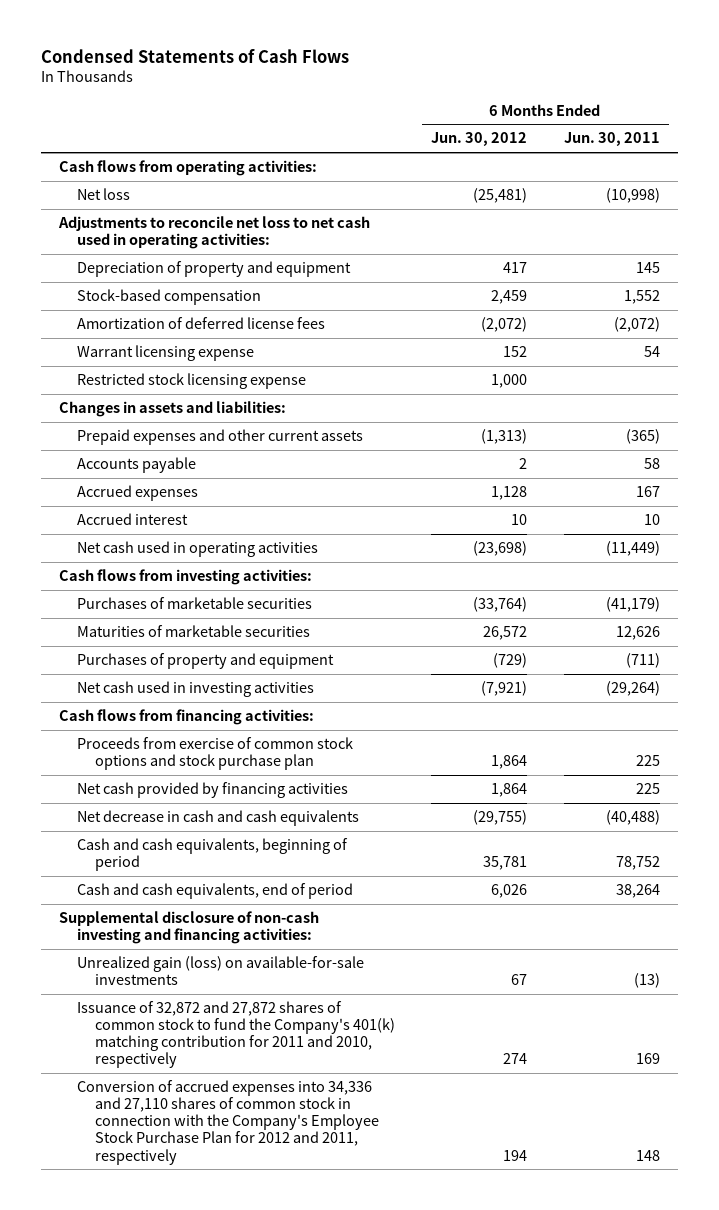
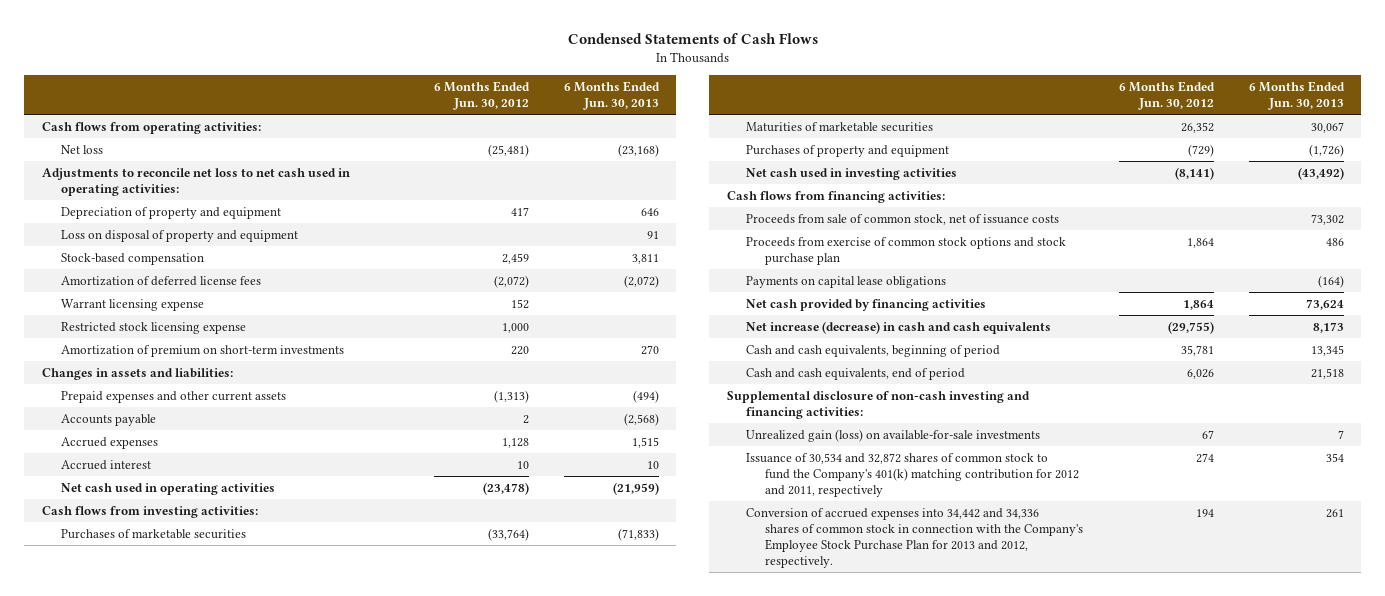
[563,132,660,147] Jun. 30, 2011 -> none
none -> [563,80,660,110] 6 Months Ended Jun. 30, 2013
none -> [61,229,299,242] Loss on disposal of property and equipment
none -> [61,344,345,357] Amortization of premium on short-term investments
[473,541,528,557] (23,698) -> [482,481,529,495] (23,478)
[483,626,528,641] 26,572 -> [1180,121,1214,133] 26,352
[481,681,528,697] (7,921) -> [1174,166,1214,180] (8,141)
none -> [745,213,1059,225] Proceeds from sale of common stock, net of issuance costs
none -> [745,275,946,288] Payments on capital lease obligations
[76,810,359,827] Net decrease in cash and cash equivalents -> [745,320,1051,334] Net increase (decrease) in cash and cash equivalents
[76,1001,395,1069] Issuance of 32,872 and 27,872 shares of common stock to fund the Company's 401(k) matching contribution for 2011 and 2010, respectively -> [745,452,1080,497] Issuance of 30,534 and 32,872 shares of common stock to fund the Company's 401(k) matching contribution for 2012 and 2011, respectively
[76,1080,379,1165] Conversion of accrued expenses into 34,336 and 27,110 shares of common stock in connection with the Company's Employee Stock Purchase Plan for 2012 and 2011, respectively -> [745,507,1084,569] Conversion of accrued expenses into 34,442 and 34,336 shares of common stock in connection with the Company's Employee Stock Purchase Plan for 2013 and 2012, respectively.

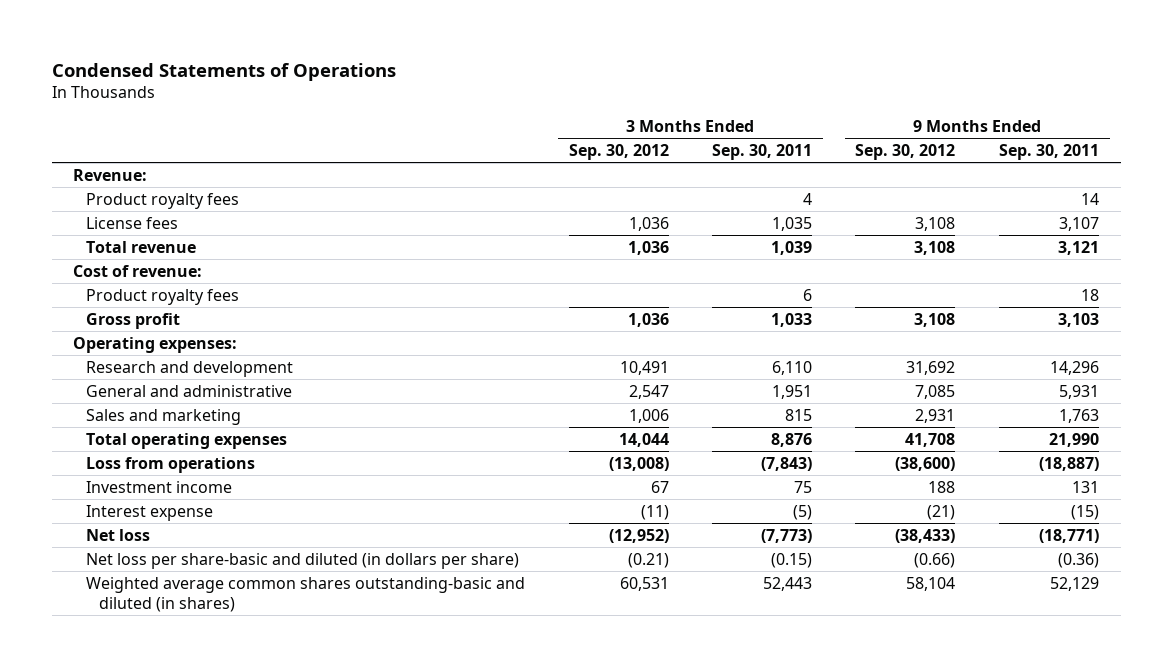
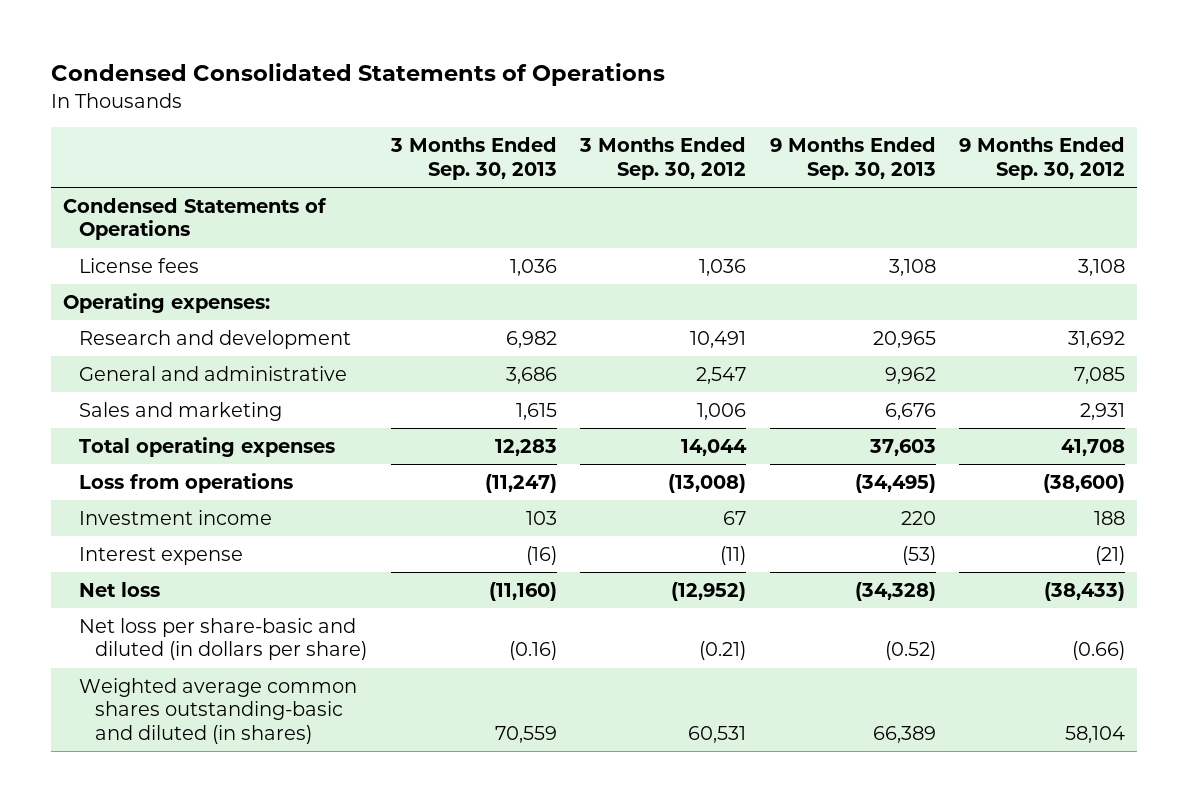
[51,62,396,81] Condensed Statements of Operations -> [51,63,666,87] Condensed Consolidated Statements of Operations
[712,144,813,161] Sep. 30, 2011 -> none
[998,144,1099,161] Sep. 30, 2011 -> none
none -> [389,137,557,180] 3 Months Ended Sep. 30, 2013
none -> [769,137,936,180] 9 Months Ended Sep. 30, 2013
[73,168,148,181] Revenue: -> none
[86,192,240,209] Product royalty fees -> none
none -> [62,198,327,241] Condensed Statements of Operations
[86,240,197,253] Total revenue -> none
[73,264,203,277] Cost of revenue: -> none
[86,288,240,305] Product royalty fees -> none
[86,312,181,329] Gross profit -> none

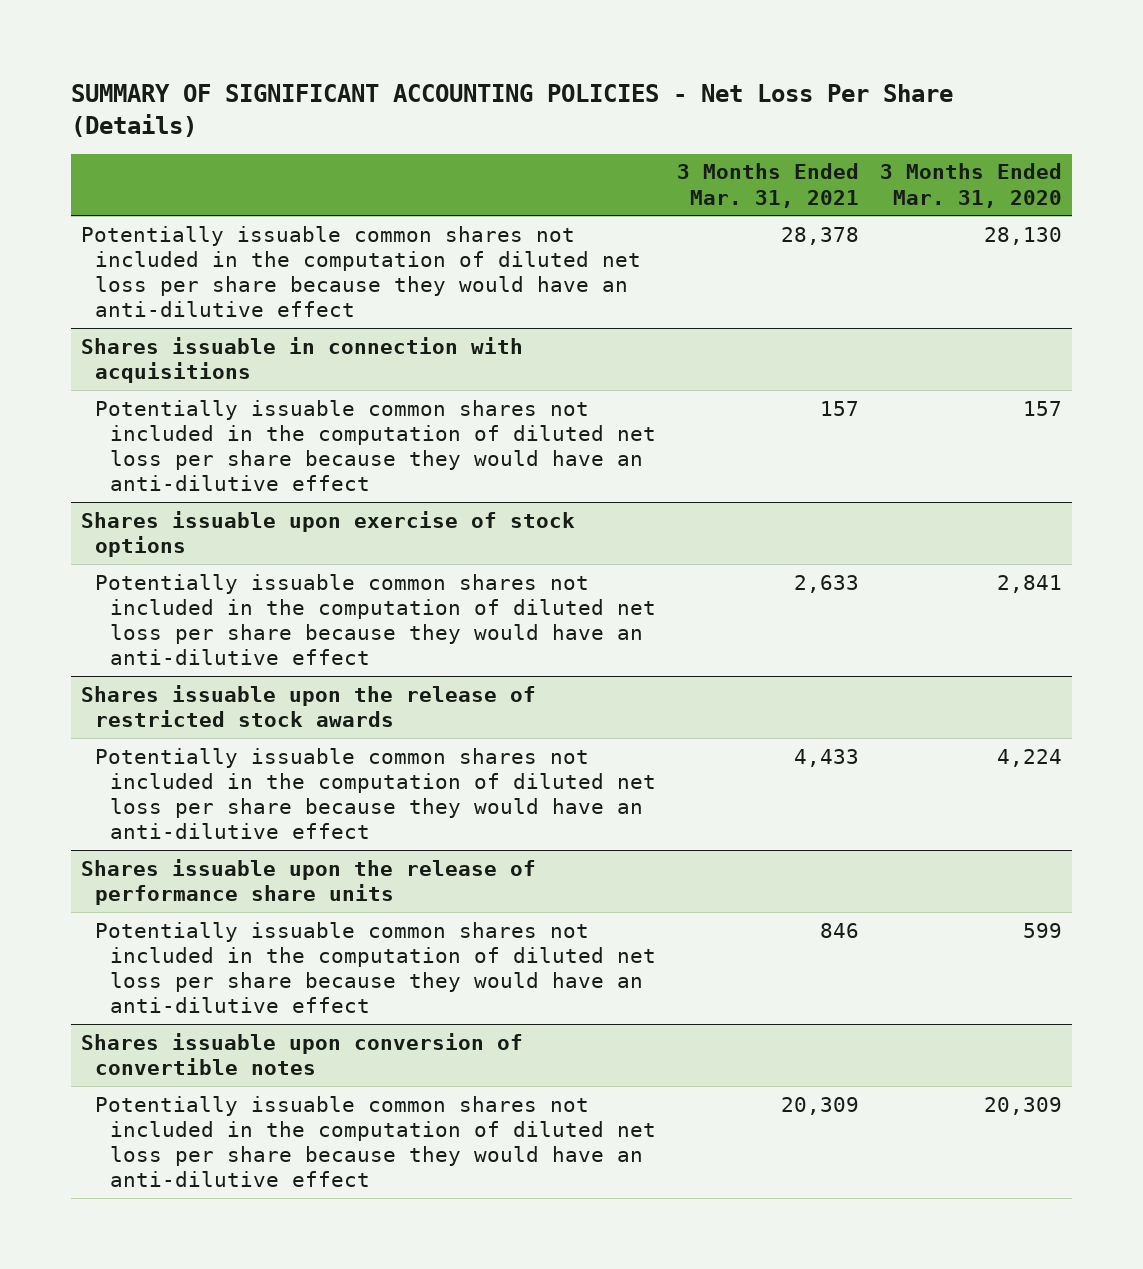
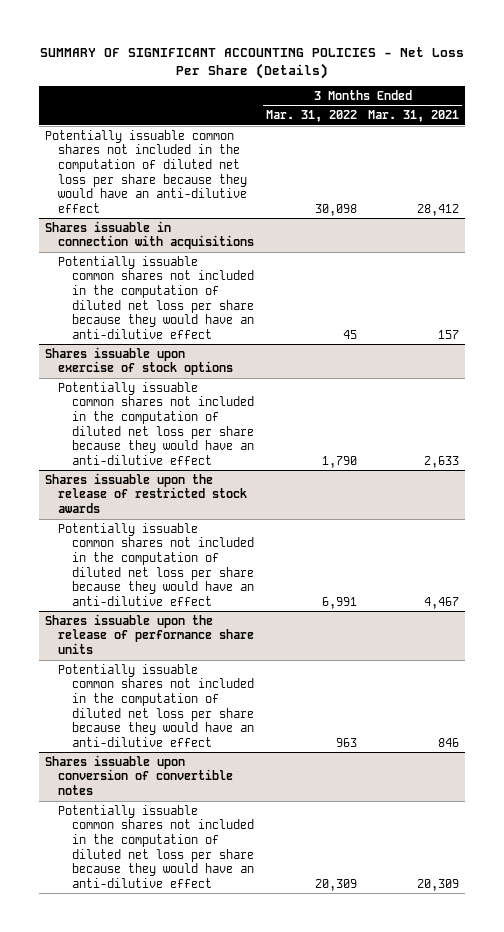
[879,163,1062,208] 3 Months Ended Mar. 31, 2020 -> none
none -> [265,110,357,123] Mar. 31, 2022
[780,226,859,245] 28,378 -> [417,203,460,216] 28,412
[793,748,859,767] 4,433 -> [424,596,460,609] 4,467

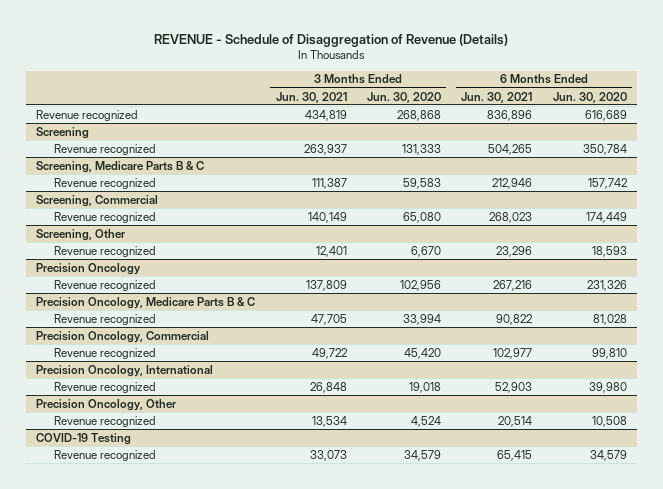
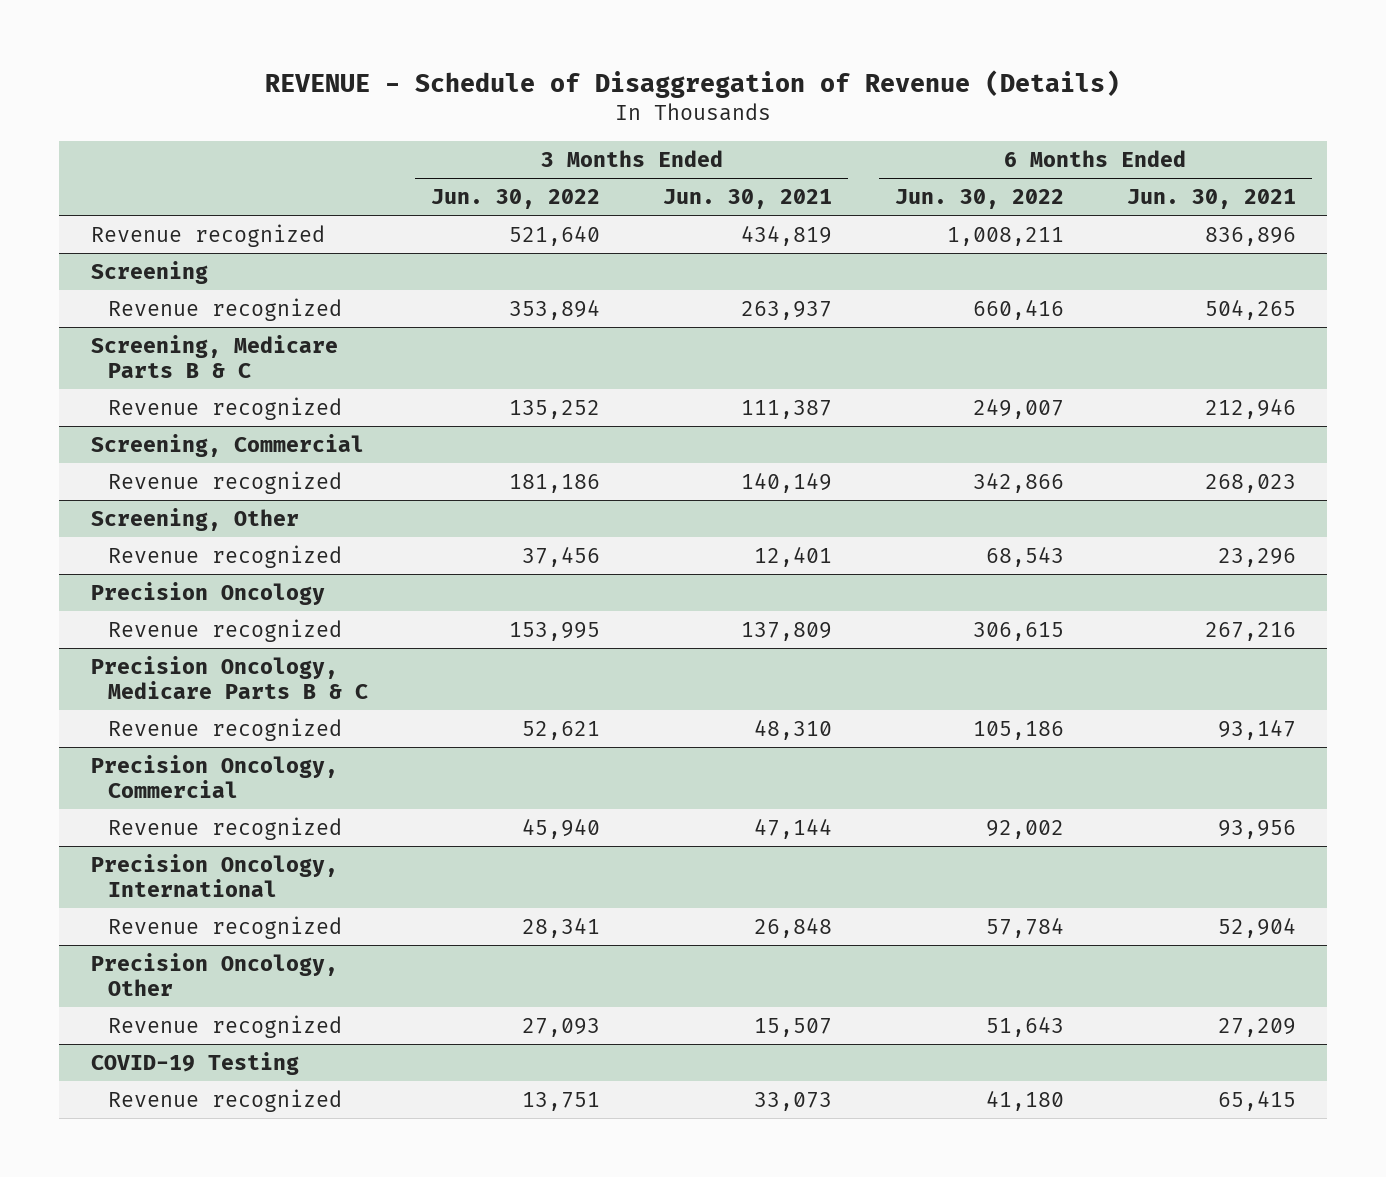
[366,91,441,103] Jun. 30, 2020 -> none
[552,91,627,103] Jun. 30, 2020 -> none
none -> [431,189,601,210] Jun. 30, 2022
none -> [894,189,1064,210] Jun. 30, 2022
[310,313,347,325] 47,705 -> [754,718,833,740] 48,310
[496,313,533,325] 90,822 -> [1217,718,1296,740] 93,147
[311,347,347,359] 49,722 -> [754,817,833,839] 47,144
[493,347,533,359] 102,977 -> [1217,819,1296,839] 93,956
[495,381,533,393] 52,903 -> [1217,916,1296,938] 52,904
[311,415,347,427] 13,534 -> [754,1017,833,1037] 15,507
[498,415,533,427] 20,514 -> [1217,1017,1296,1037] 27,209

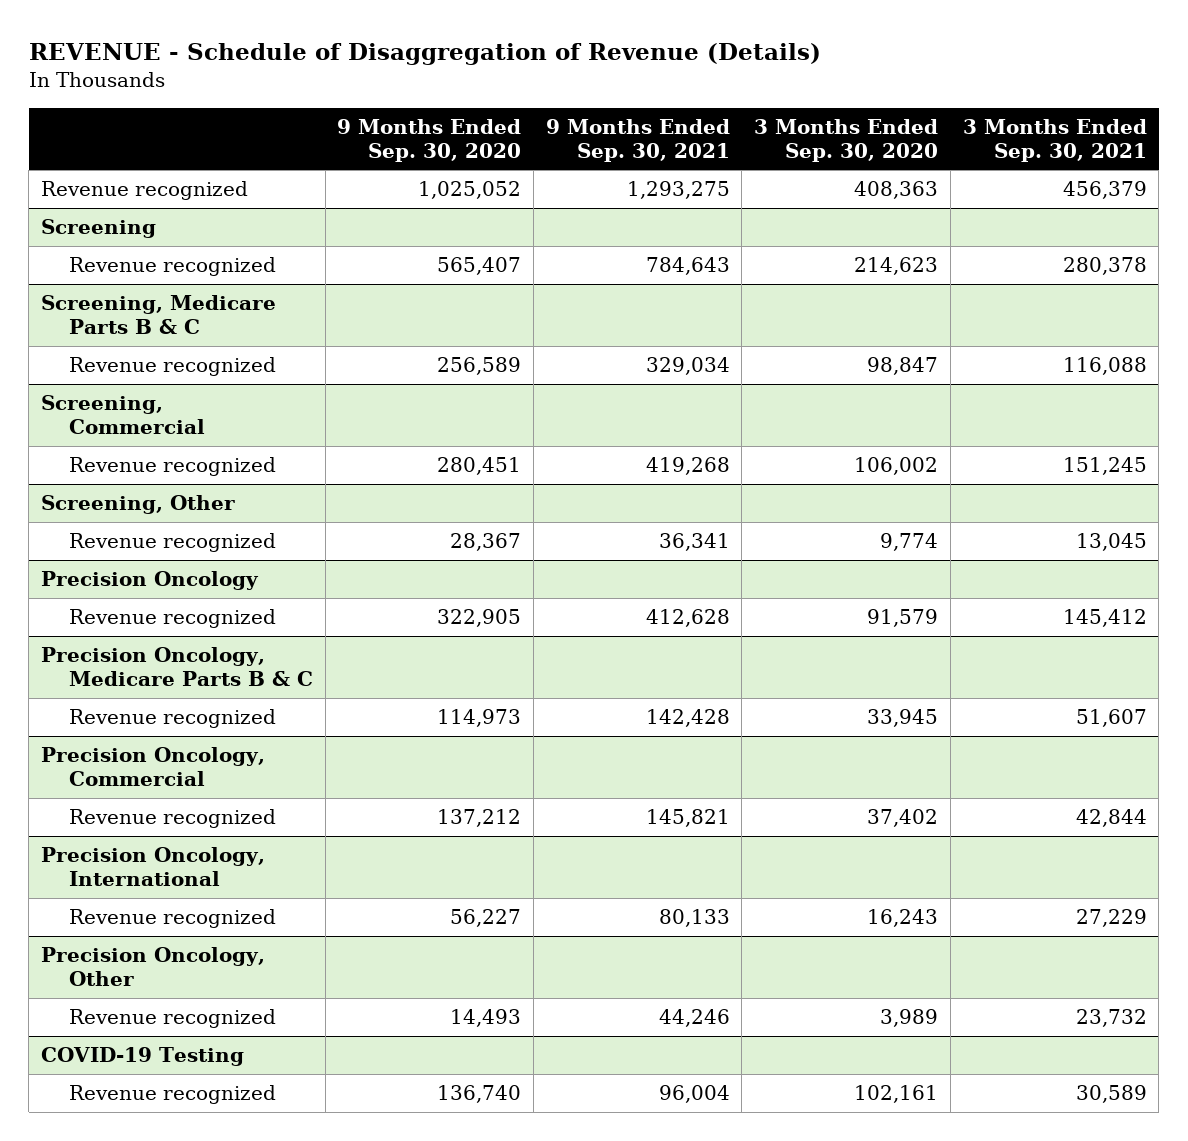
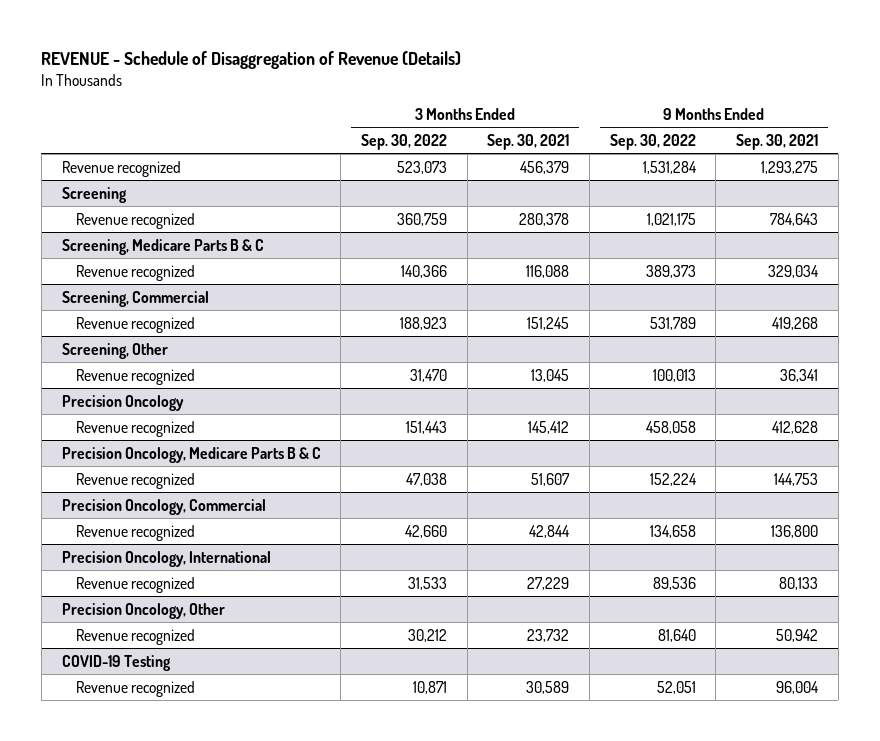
[337,118,522,162] 9 Months Ended Sep. 30, 2020 -> none
[754,118,939,162] 3 Months Ended Sep. 30, 2020 -> none
none -> [360,133,447,150] Sep. 30, 2022
none -> [609,133,696,150] Sep. 30, 2022
[645,709,730,728] 142,428 -> [774,472,819,486] 144,753
[645,809,730,828] 145,821 -> [771,524,819,538] 136,800
[658,1009,730,1028] 44,246 -> [776,628,819,642] 50,942

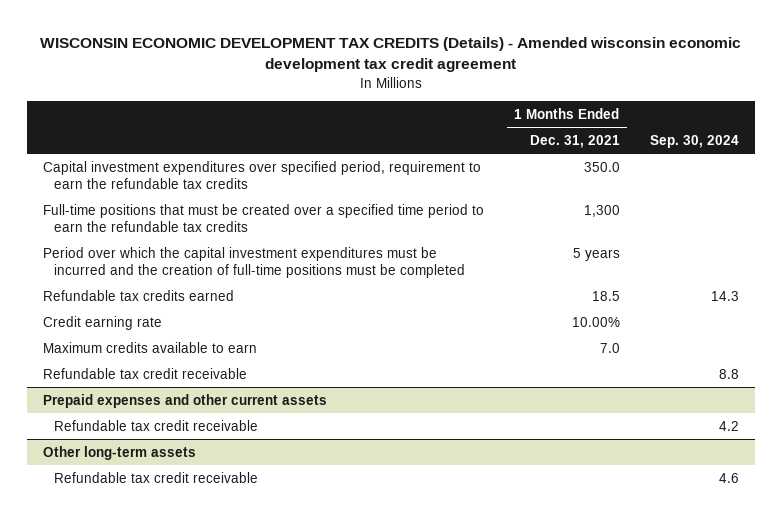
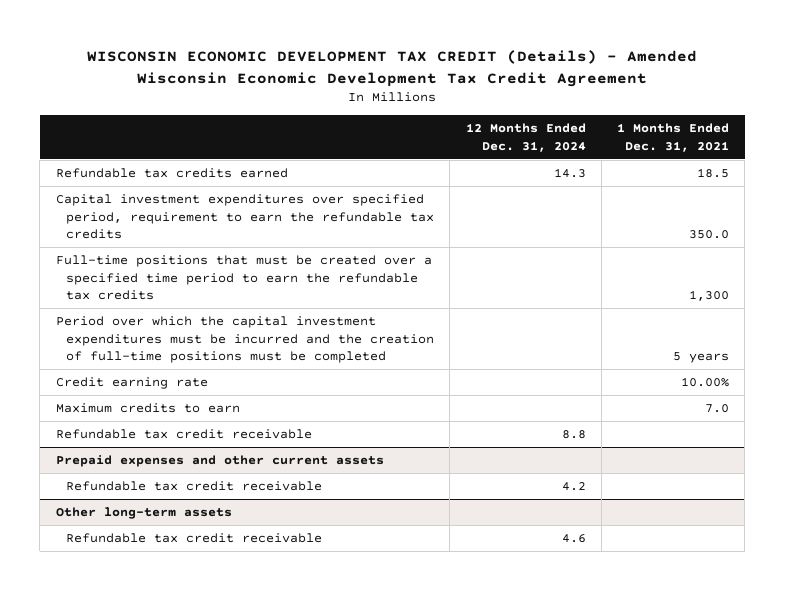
[40,37,742,73] WISCONSIN ECONOMIC DEVELOPMENT TAX CREDITS (Details) - Amended wisconsin economic development tax credit agreement -> [87,50,698,87] WISCONSIN ECONOMIC DEVELOPMENT TAX CREDIT (Details) - Amended Wisconsin Economic Development Tax Credit Agreement
[650,134,740,148] Sep. 30, 2024 -> none
none -> [465,123,586,152] 12 Months Ended Dec. 31, 2024
[42,289,234,301] Refundable tax credits earned -> [55,168,288,179] Refundable tax credits earned
[42,341,257,353] Maximum credits available to earn -> [55,403,240,414] Maximum credits to earn

